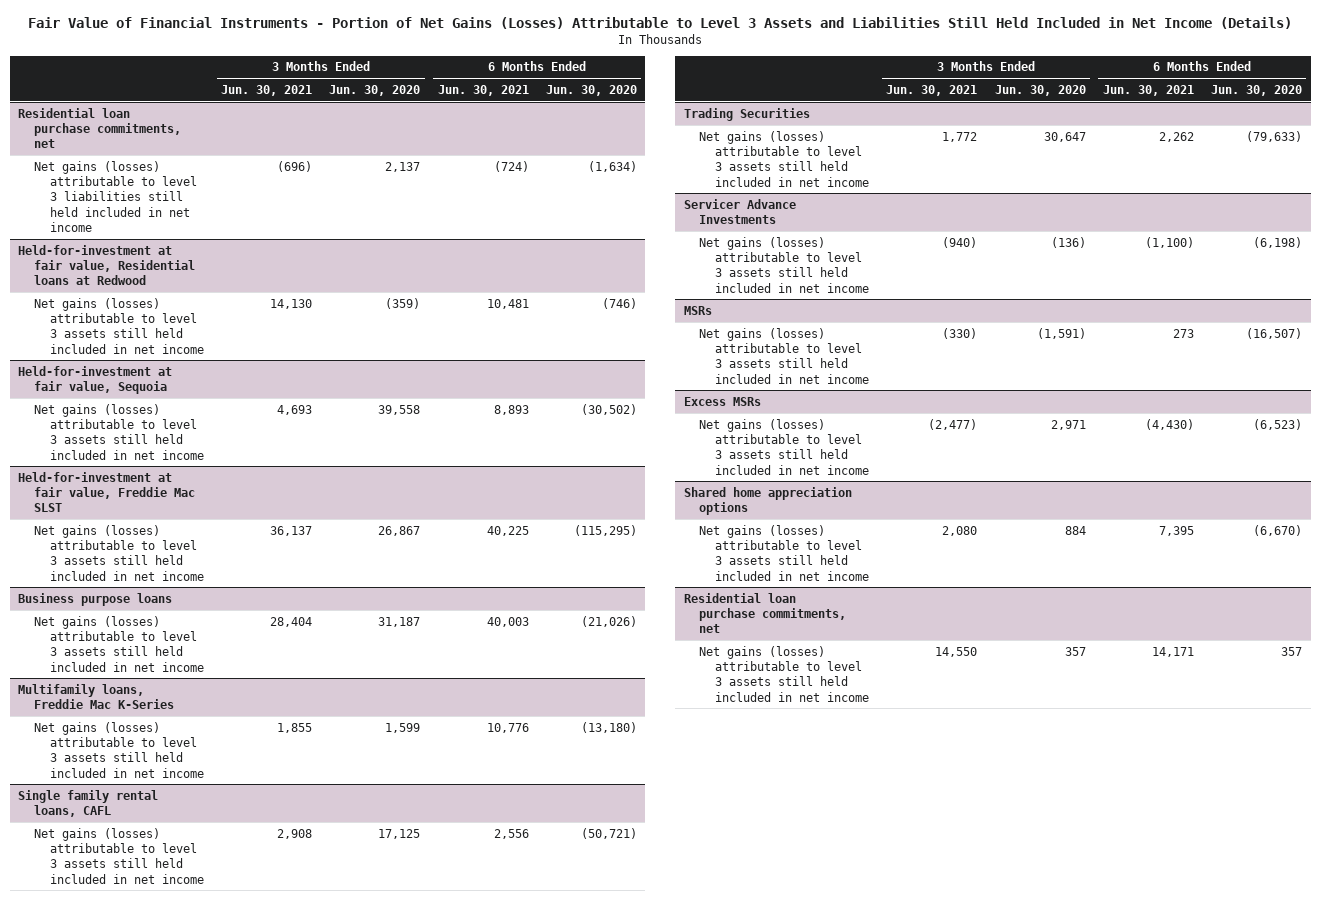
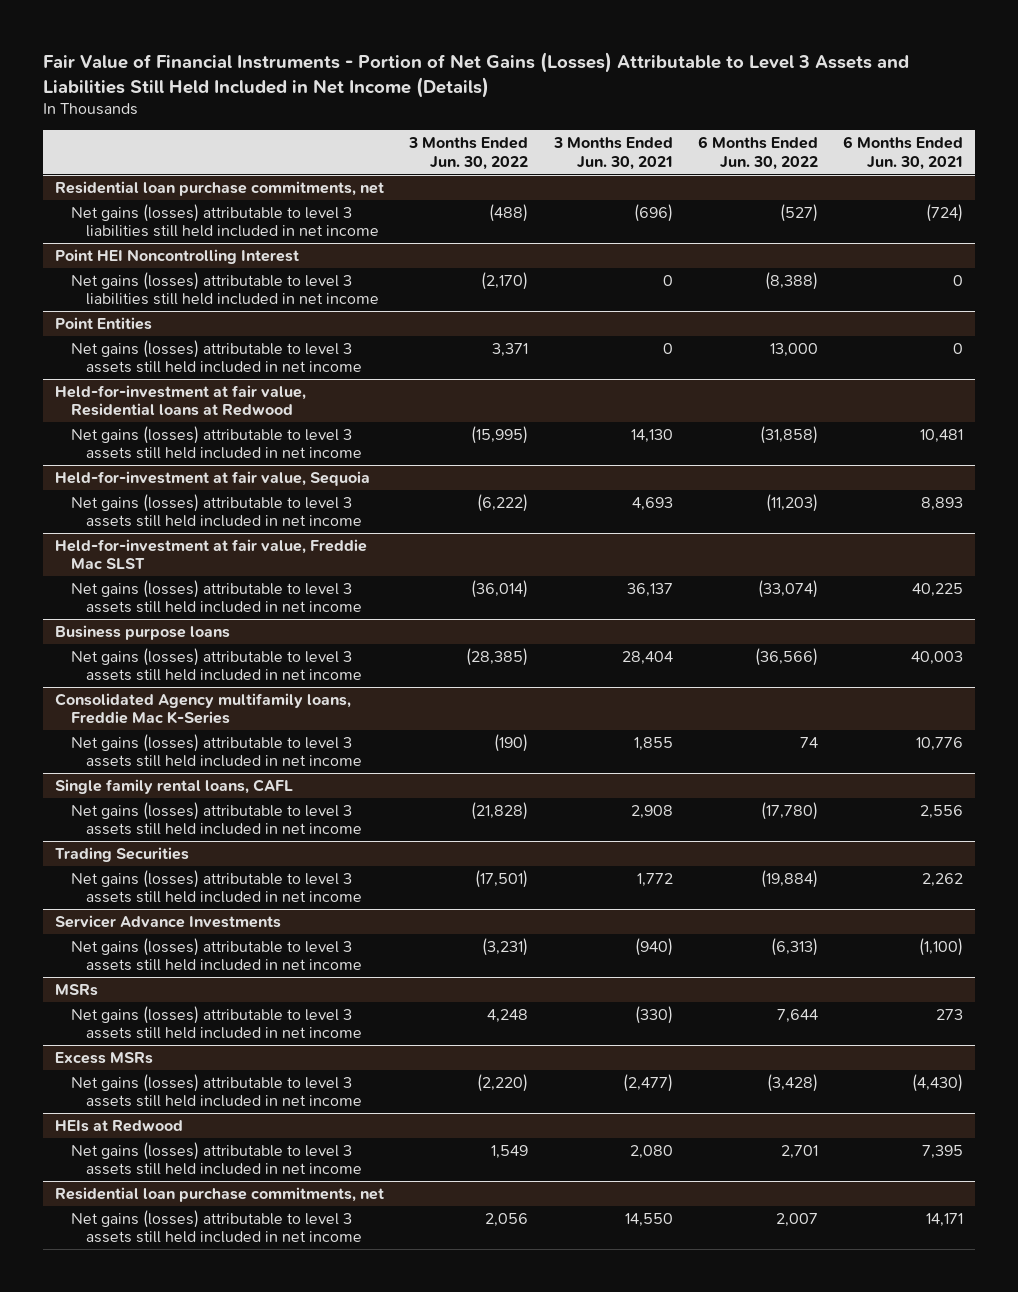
[329,85,421,97] Jun. 30, 2020 -> none
[545,85,637,97] Jun. 30, 2020 -> none
none -> [408,137,529,170] 3 Months Ended Jun. 30, 2022
none -> [697,136,818,170] 6 Months Ended Jun. 30, 2022
none -> [55,248,300,264] Point HEI Noncontrolling Interest
none -> [70,271,380,306] Net gains (losses) attributable to level 3 liabilities still held included in net income
none -> [55,316,153,330] Point Entities
none -> [70,339,363,374] Net gains (losses) attributable to level 3 assets still held included in net income
[18,683,175,709] Multifamily loans, Freddie Mac K-Series -> [55,692,352,725] Consolidated Agency multifamily loans, Freddie Mac K-Series
[683,486,852,515] Shared home appreciation options -> none
none -> [55,1119,184,1132] HEIs at Redwood

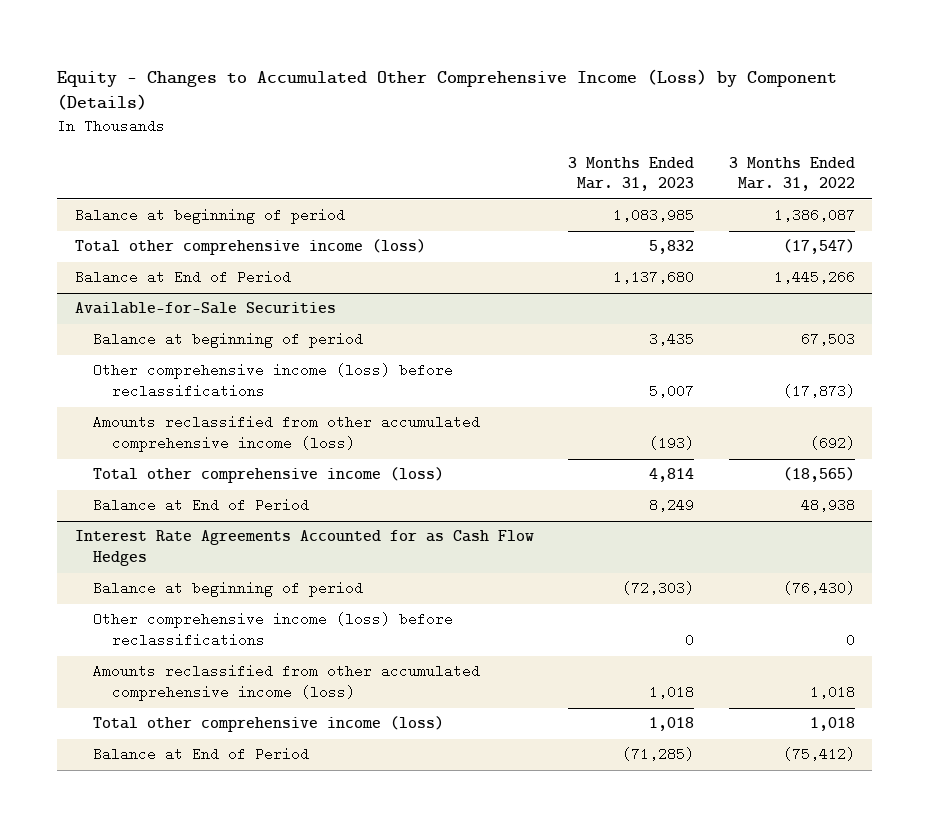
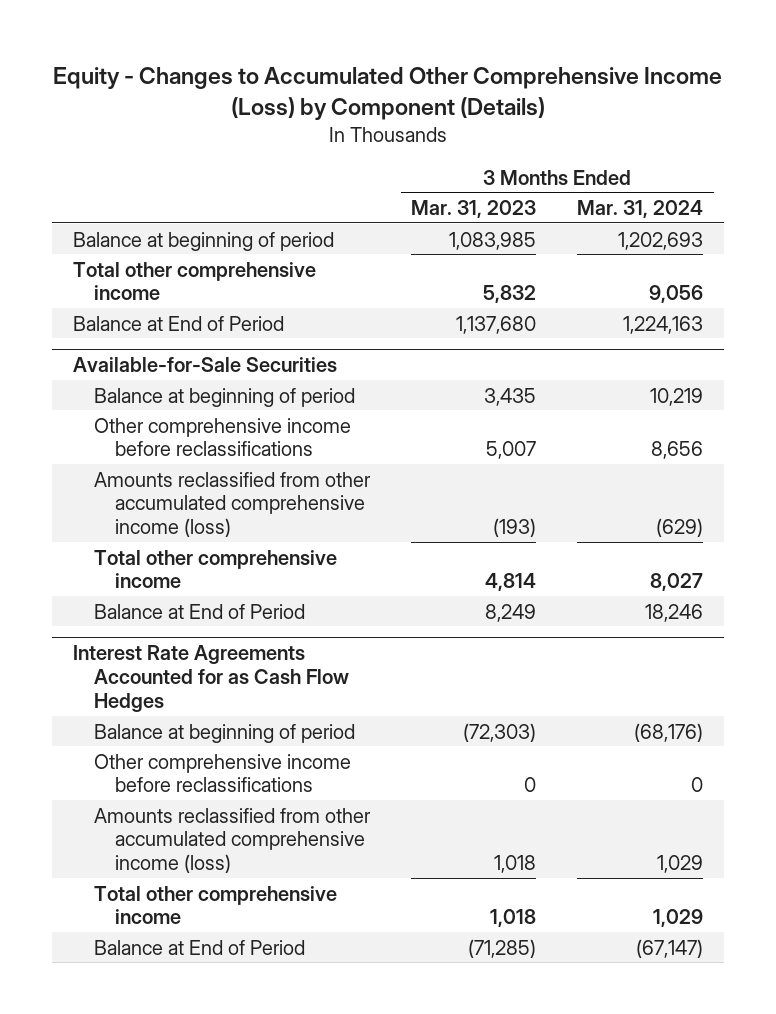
[728,156,855,192] 3 Months Ended Mar. 31, 2022 -> none
none -> [577,200,704,219] Mar. 31, 2024
[74,239,426,256] Total other comprehensive income (loss) -> [72,261,316,301] Total other comprehensive income
[93,363,454,399] Other comprehensive income (loss) before reclassifications -> [93,417,351,457] Other comprehensive income before reclassifications
[93,467,445,484] Total other comprehensive income (loss) -> [93,549,337,589] Total other comprehensive income
[93,612,454,648] Other comprehensive income (loss) before reclassifications -> [93,753,351,793] Other comprehensive income before reclassifications
[93,716,445,733] Total other comprehensive income (loss) -> [93,885,337,925] Total other comprehensive income

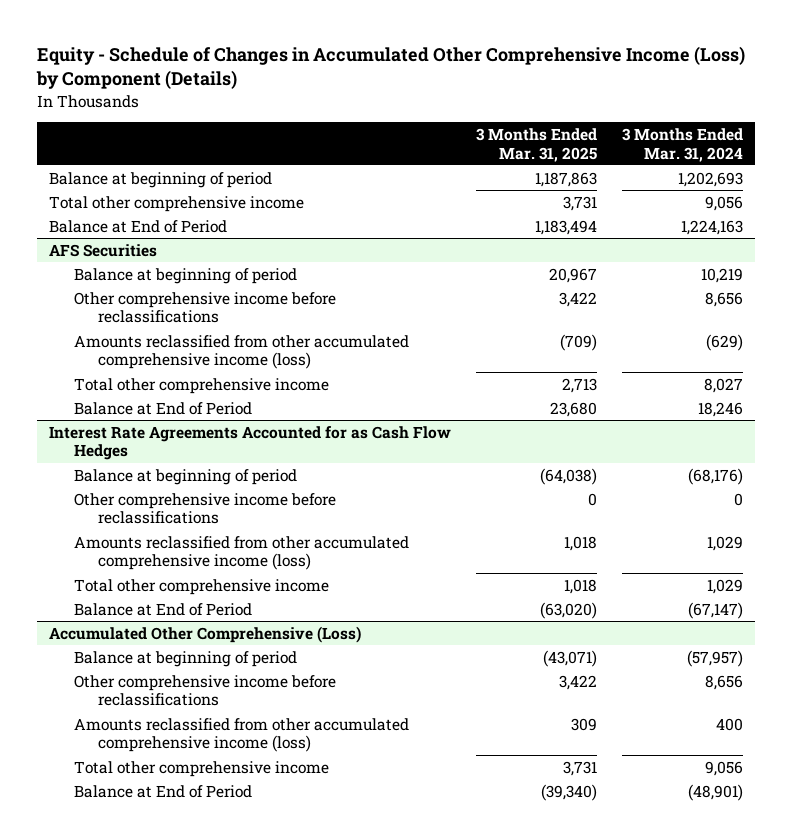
[53,66,723,120] Equity - Changes to Accumulated Other Comprehensive Income (Loss) by Component (Details) -> [35,46,745,90] Equity - Schedule of Changes in Accumulated Other Comprehensive Income (Loss) by Component (Details)
[411,200,537,219] Mar. 31, 2023 -> none
none -> [475,128,597,162] 3 Months Ended Mar. 31, 2025
[72,357,337,373] Available-for-Sale Securities -> [49,243,158,257] AFS Securities
none -> [49,625,362,643] Accumulated Other Comprehensive (Loss)
none -> [73,650,297,667] Balance at beginning of period
none -> [73,674,336,707] Other comprehensive income before reclassifications
none -> [73,717,409,753] Amounts reclassified from other accumulated comprehensive income (loss)
none -> [73,760,329,777] Total other comprehensive income
none -> [73,784,252,798] Balance at End of Period

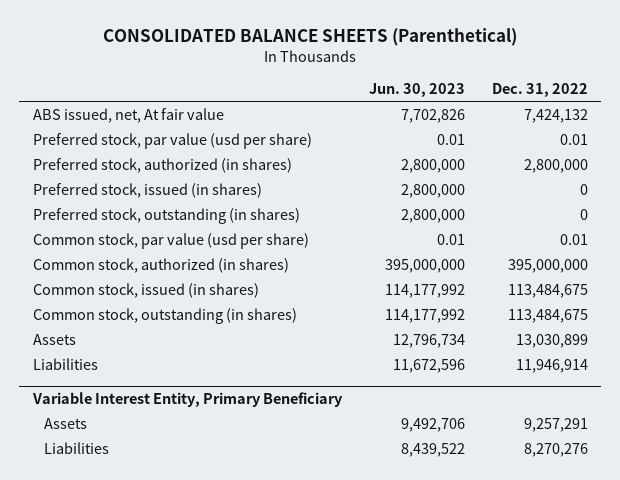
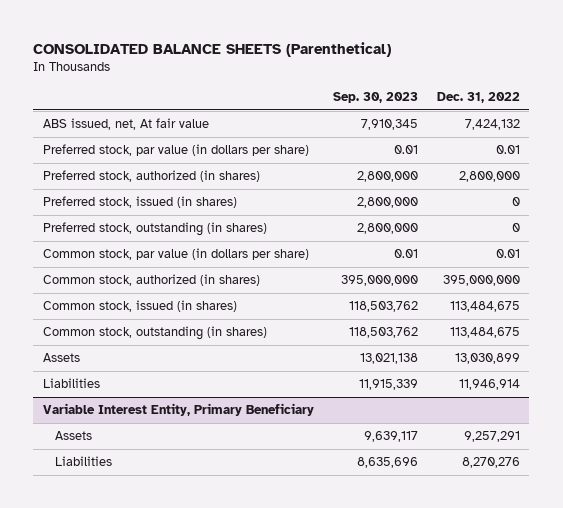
[368,83,465,98] Jun. 30, 2023 -> none
none -> [332,92,418,104] Sep. 30, 2023
[32,132,312,149] Preferred stock, par value (usd per share) -> [42,144,309,157] Preferred stock, par value (in dollars per share)
[32,232,309,249] Common stock, par value (usd per share) -> [42,248,309,261] Common stock, par value (in dollars per share)

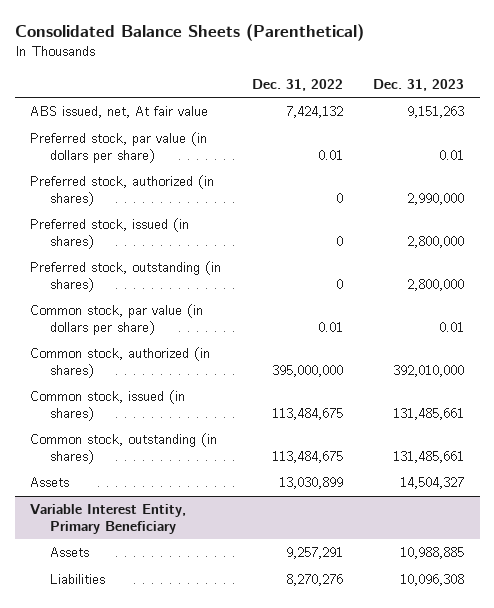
[33,41,392,57] CONSOLIDATED BALANCE SHEETS (Parenthetical) -> [14,23,364,41] Consolidated Balance Sheets (Parenthetical)
[332,92,418,104] Sep. 30, 2023 -> none
none -> [373,78,465,91] Dec. 31, 2023
[458,171,520,183] 2,800,000 -> [335,192,343,203] 0
[42,378,100,389] Liabilities -> none

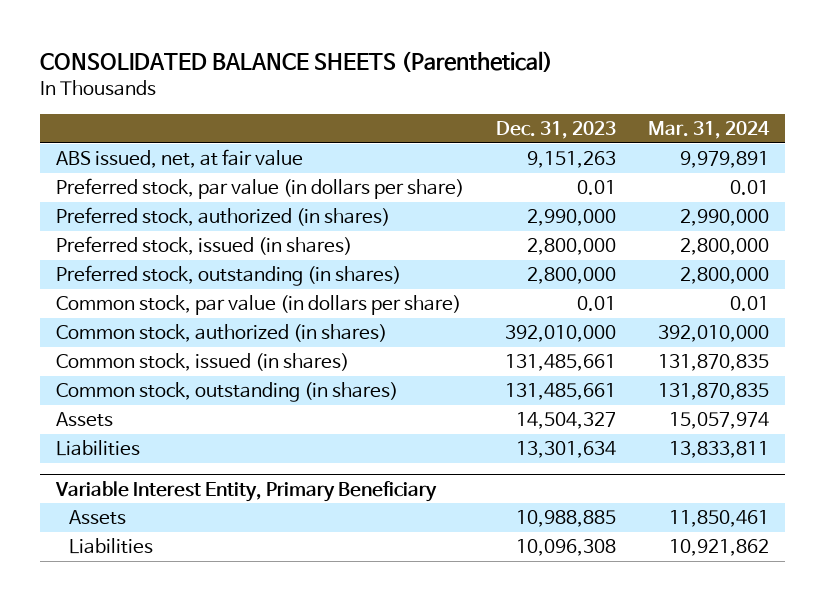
[14,23,364,41] Consolidated Balance Sheets (Parenthetical) -> [39,51,553,73] CONSOLIDATED BALANCE SHEETS (Parenthetical)
[251,78,343,91] Dec. 31, 2022 -> none
none -> [648,121,771,140] Mar. 31, 2024
[29,106,208,119] ABS issued, net, At fair value -> [55,149,303,169] ABS issued, net, at fair value
none -> [55,440,140,457] Liabilities

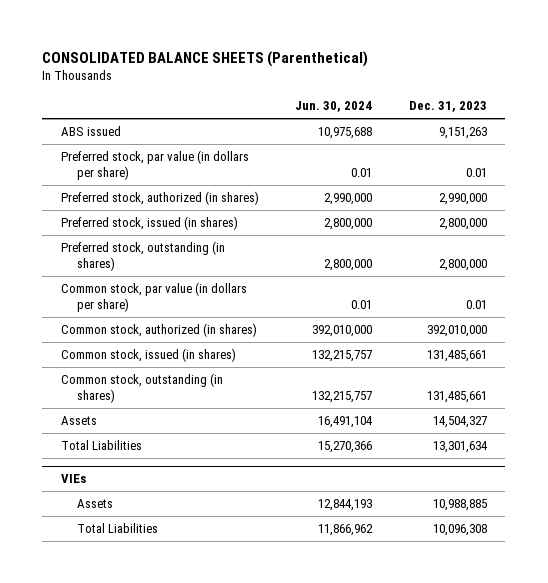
[648,121,771,140] Mar. 31, 2024 -> none
none -> [295,101,373,113] Jun. 30, 2024
[55,149,303,169] ABS issued, net, at fair value -> [60,126,121,137] ABS issued
[55,440,140,457] Liabilities -> [60,440,142,451] Total Liabilities
[54,480,437,502] Variable Interest Entity, Primary Beneficiary -> [60,474,86,484] VIEs
[69,538,154,555] Liabilities -> [76,523,158,534] Total Liabilities

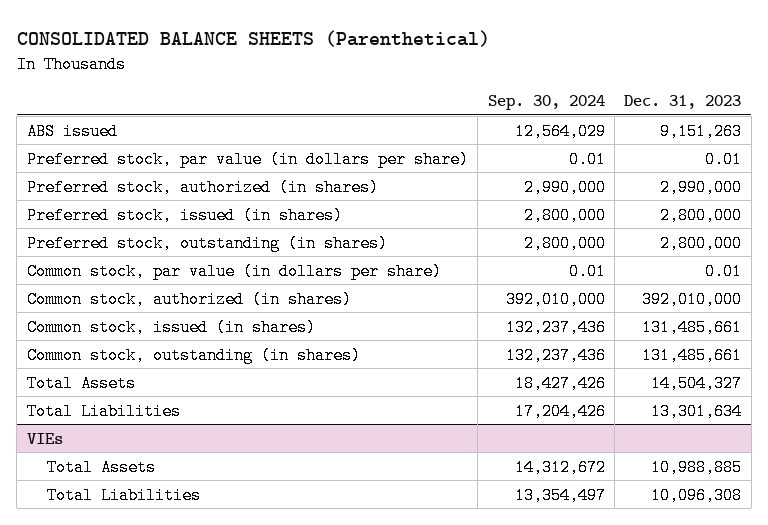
[295,101,373,113] Jun. 30, 2024 -> none
none -> [487,95,605,111] Sep. 30, 2024
[60,416,97,426] Assets -> [26,374,136,392] Total Assets
[76,499,113,509] Assets -> [47,458,157,476] Total Assets

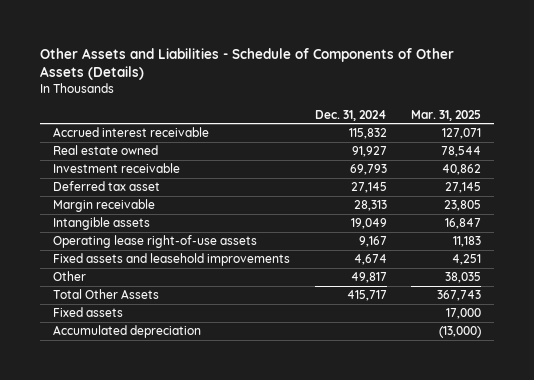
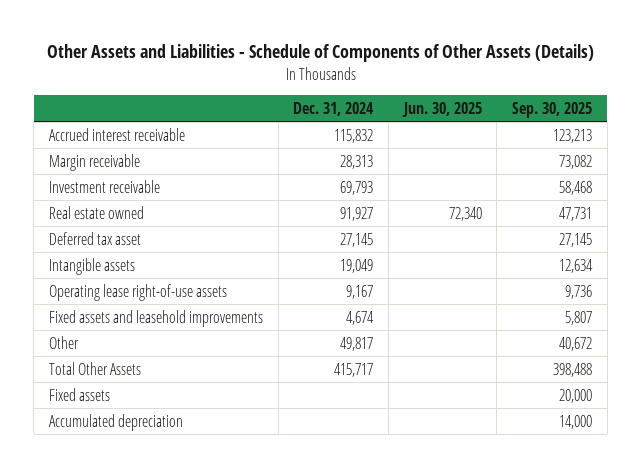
[411,109,482,121] Mar. 31, 2025 -> none
none -> [401,101,482,117] Jun. 30, 2025
none -> [512,101,593,118] Sep. 30, 2025
[52,199,155,213] Margin receivable -> [48,153,140,171] Margin receivable
[52,145,158,156] Real estate owned -> [48,205,144,219] Real estate owned

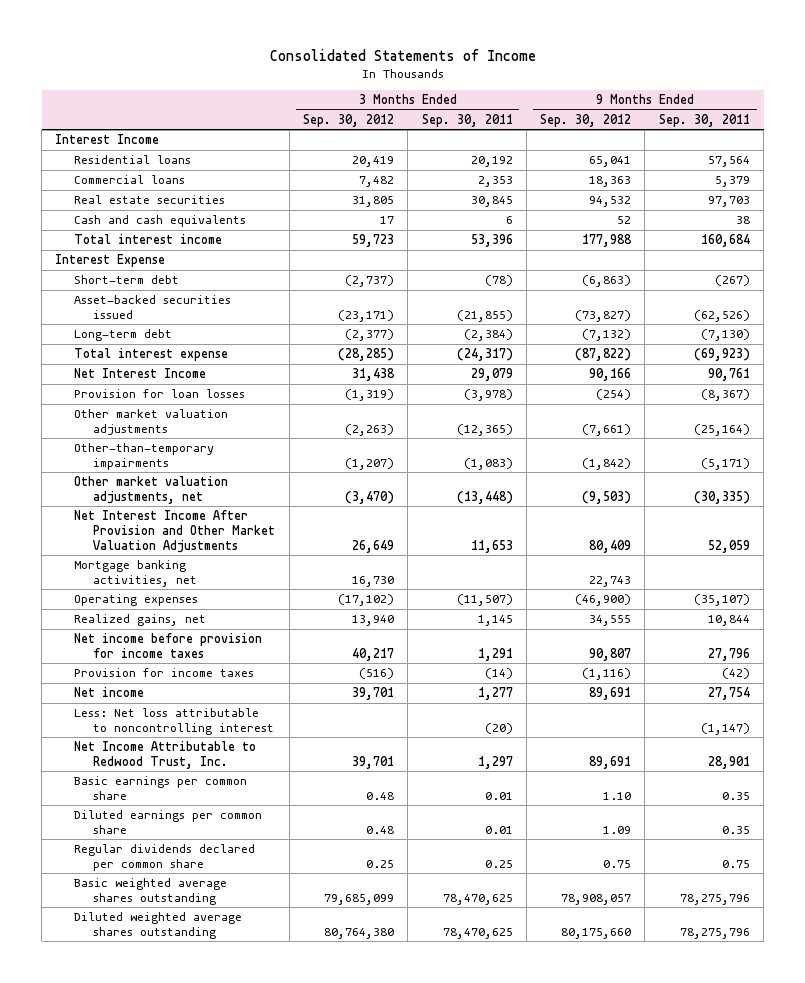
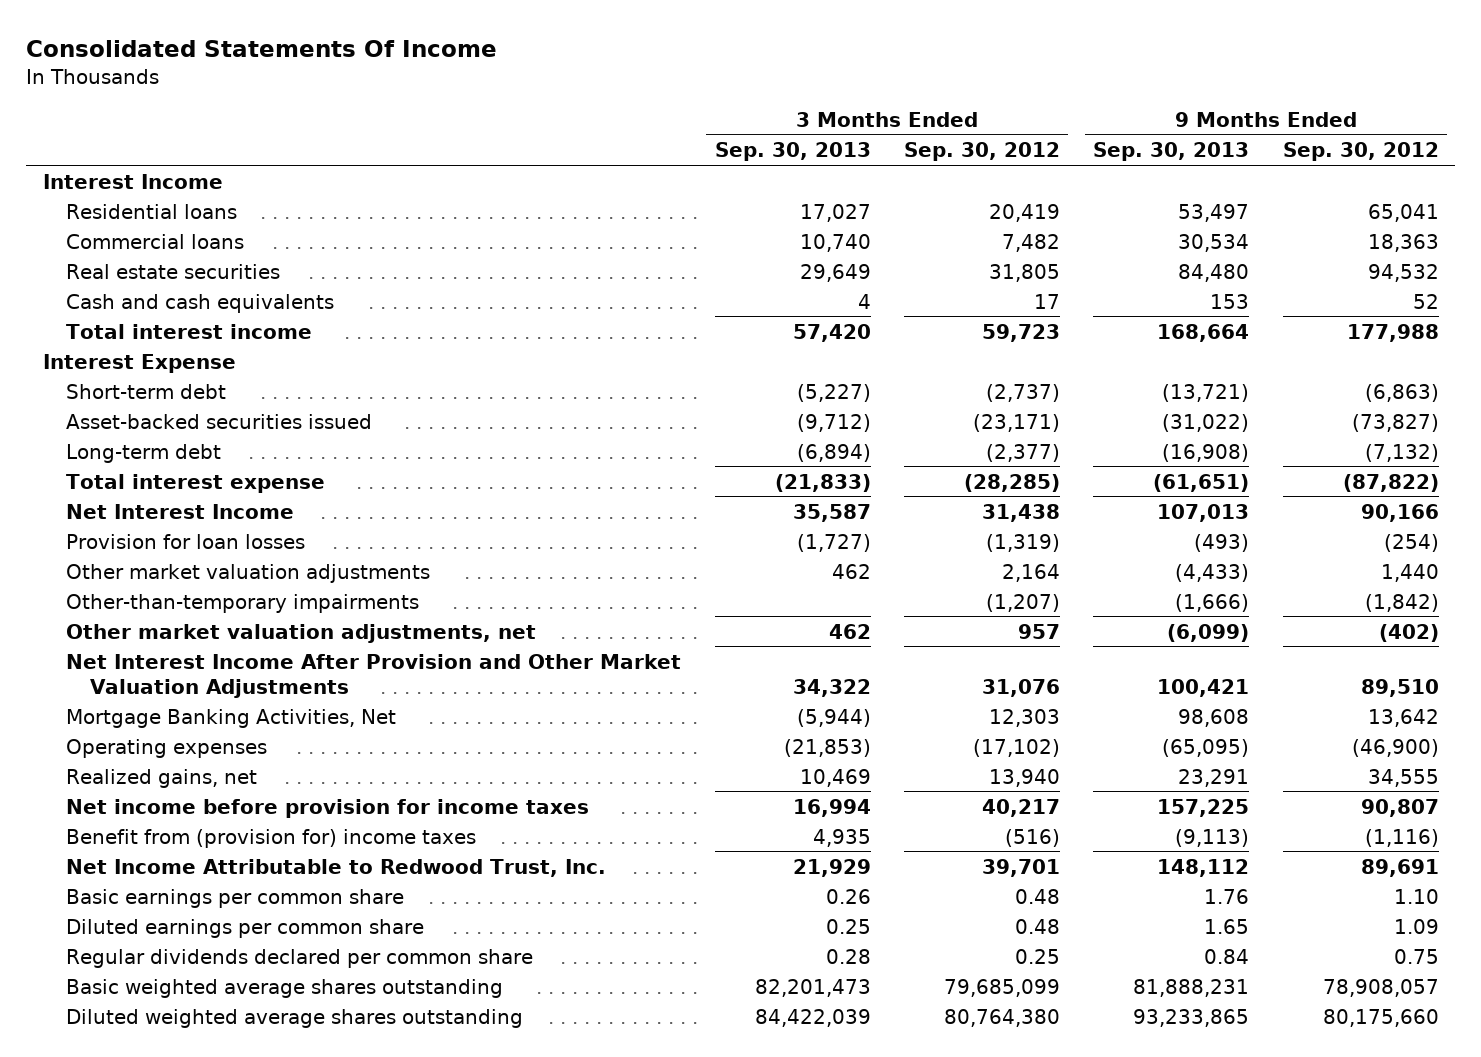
[269,48,536,61] Consolidated Statements of Income -> [26,40,498,58] Consolidated Statements Of Income
[421,113,513,127] Sep. 30, 2011 -> none
[658,113,750,127] Sep. 30, 2011 -> none
none -> [714,142,871,162] Sep. 30, 2013
none -> [1093,142,1250,162] Sep. 30, 2013
[344,423,394,436] (2,263) -> [1002,563,1061,582] 2,164
[582,423,632,436] (7,661) -> [1380,563,1439,582] 1,440
[344,490,394,504] (3,470) -> [1018,623,1061,639] 957
[582,490,632,504] (9,503) -> [1378,623,1439,642] (402)
[351,539,394,553] 26,649 -> [982,678,1061,697] 31,076
[589,539,632,553] 80,409 -> [1360,678,1439,697] 89,510
[74,560,198,587] Mortgage banking activities, net -> [66,708,397,728] Mortgage Banking Activities, Net
[351,575,394,587] 16,730 -> [989,708,1061,727] 12,303
[589,575,632,587] 22,743 -> [1367,708,1439,727] 13,642
[74,687,145,698] Net income -> none
[74,708,275,735] Less: Net loss attributable to noncontrolling interest -> none
[74,668,255,678] Provision for income taxes -> [66,828,477,848] Benefit from (provision for) income taxes

